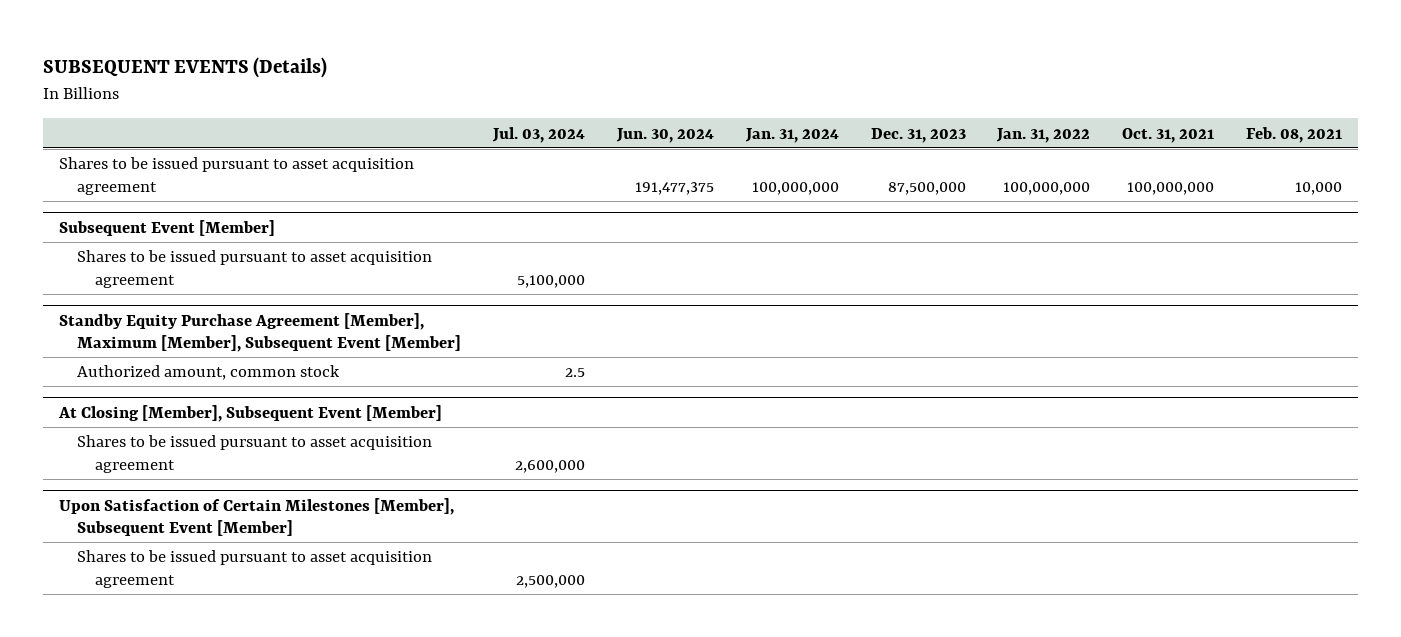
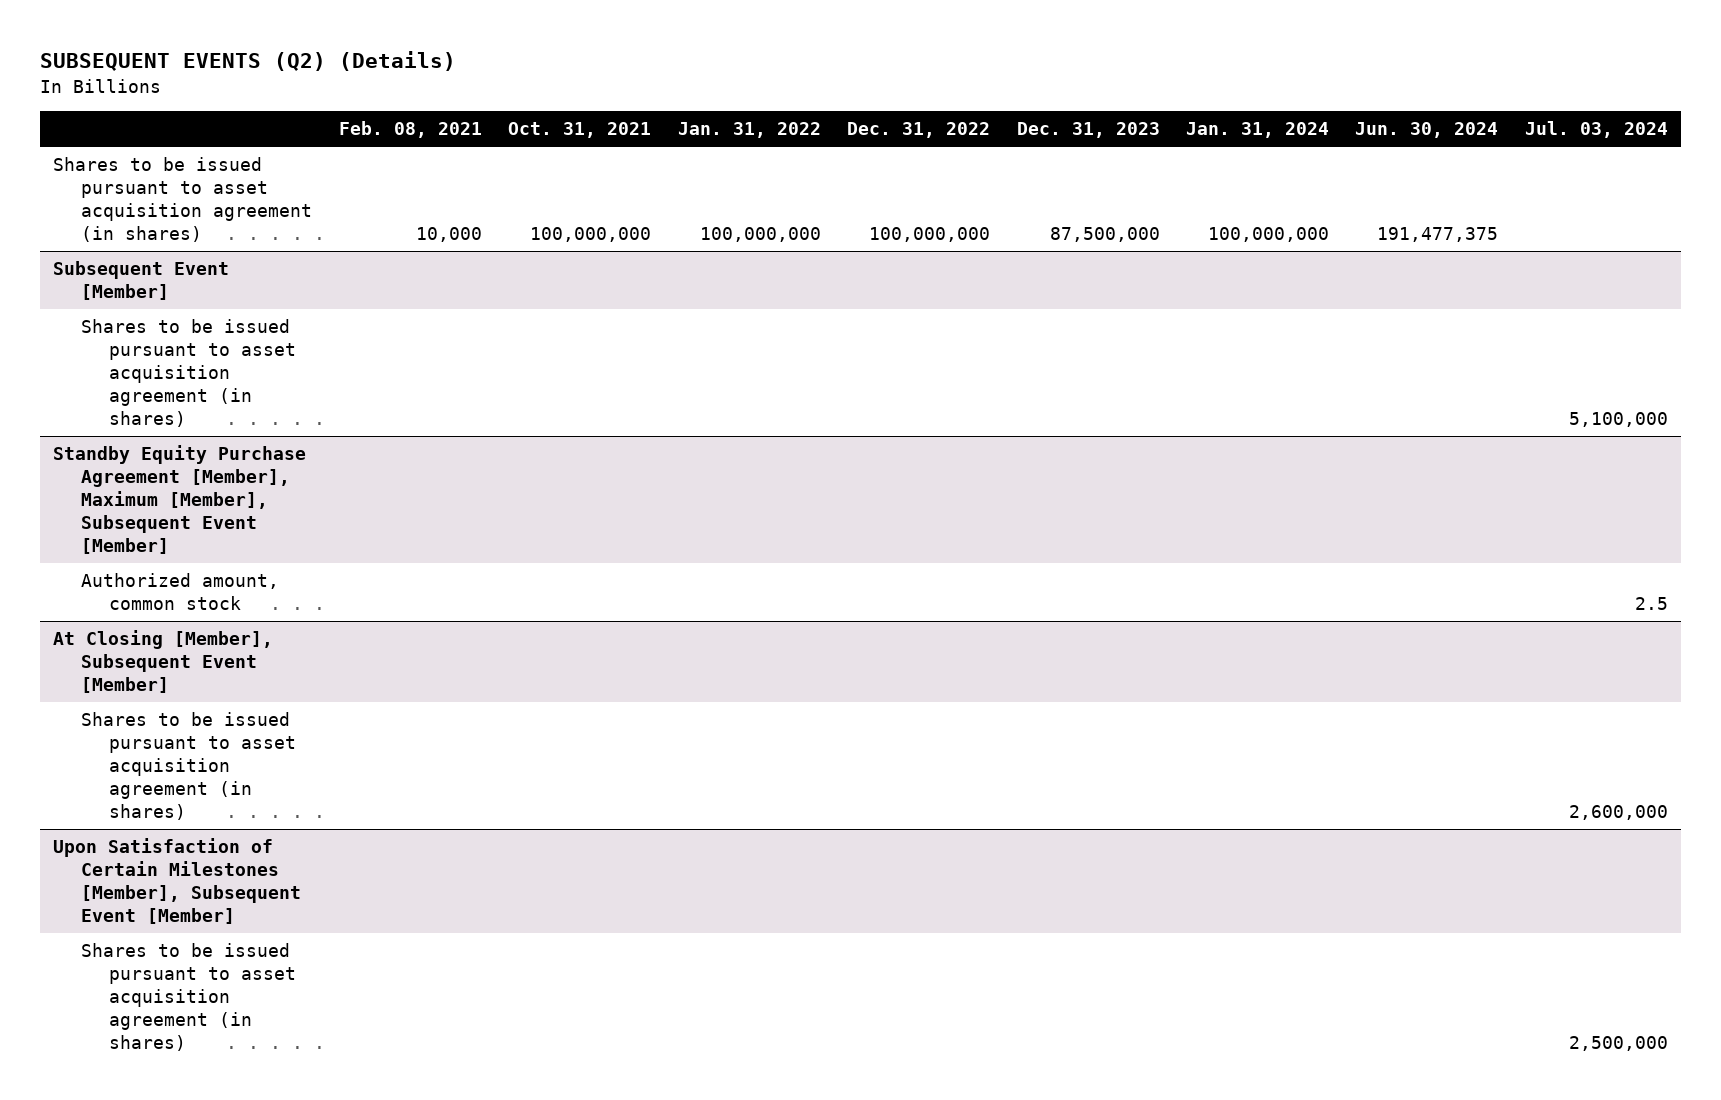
[43,57,328,79] SUBSEQUENT EVENTS (Details) -> [40,51,457,72] SUBSEQUENT EVENTS (Q2) (Details)
none -> [847,122,991,139] Dec. 31, 2022
[59,157,415,195] Shares to be issued pursuant to asset acquisition agreement -> [53,157,313,243] Shares to be issued pursuant to asset acquisition agreement (in shares)
[77,250,433,288] Shares to be issued pursuant to asset acquisition agreement -> [81,319,297,428] Shares to be issued pursuant to asset acquisition agreement (in shares)
[77,435,433,473] Shares to be issued pursuant to asset acquisition agreement -> [81,712,297,821] Shares to be issued pursuant to asset acquisition agreement (in shares)
[77,550,433,588] Shares to be issued pursuant to asset acquisition agreement -> [81,943,297,1052] Shares to be issued pursuant to asset acquisition agreement (in shares)

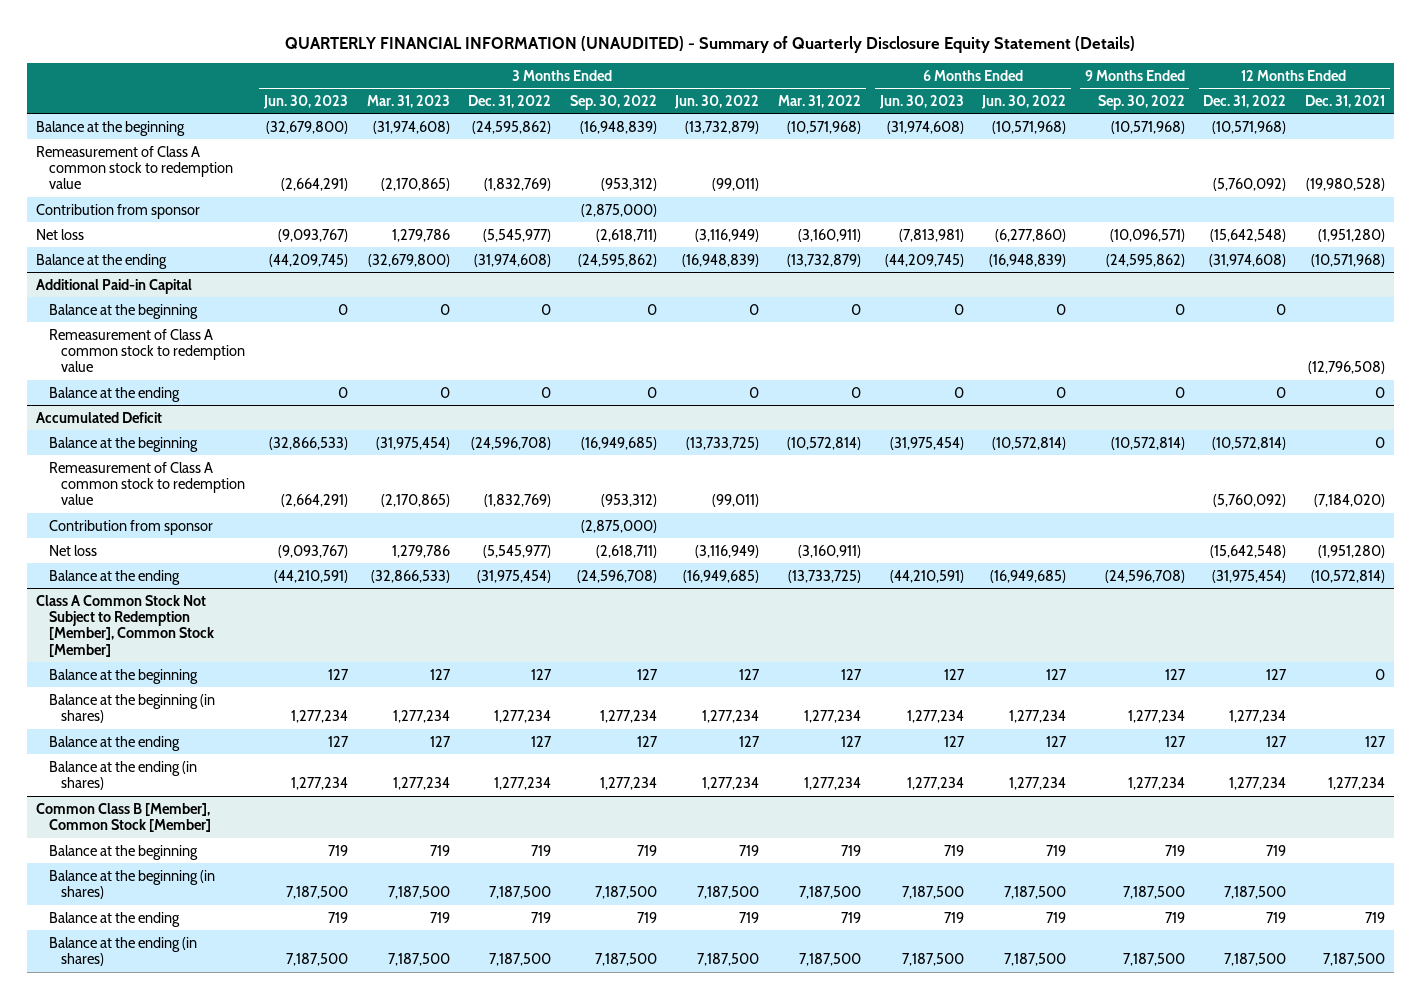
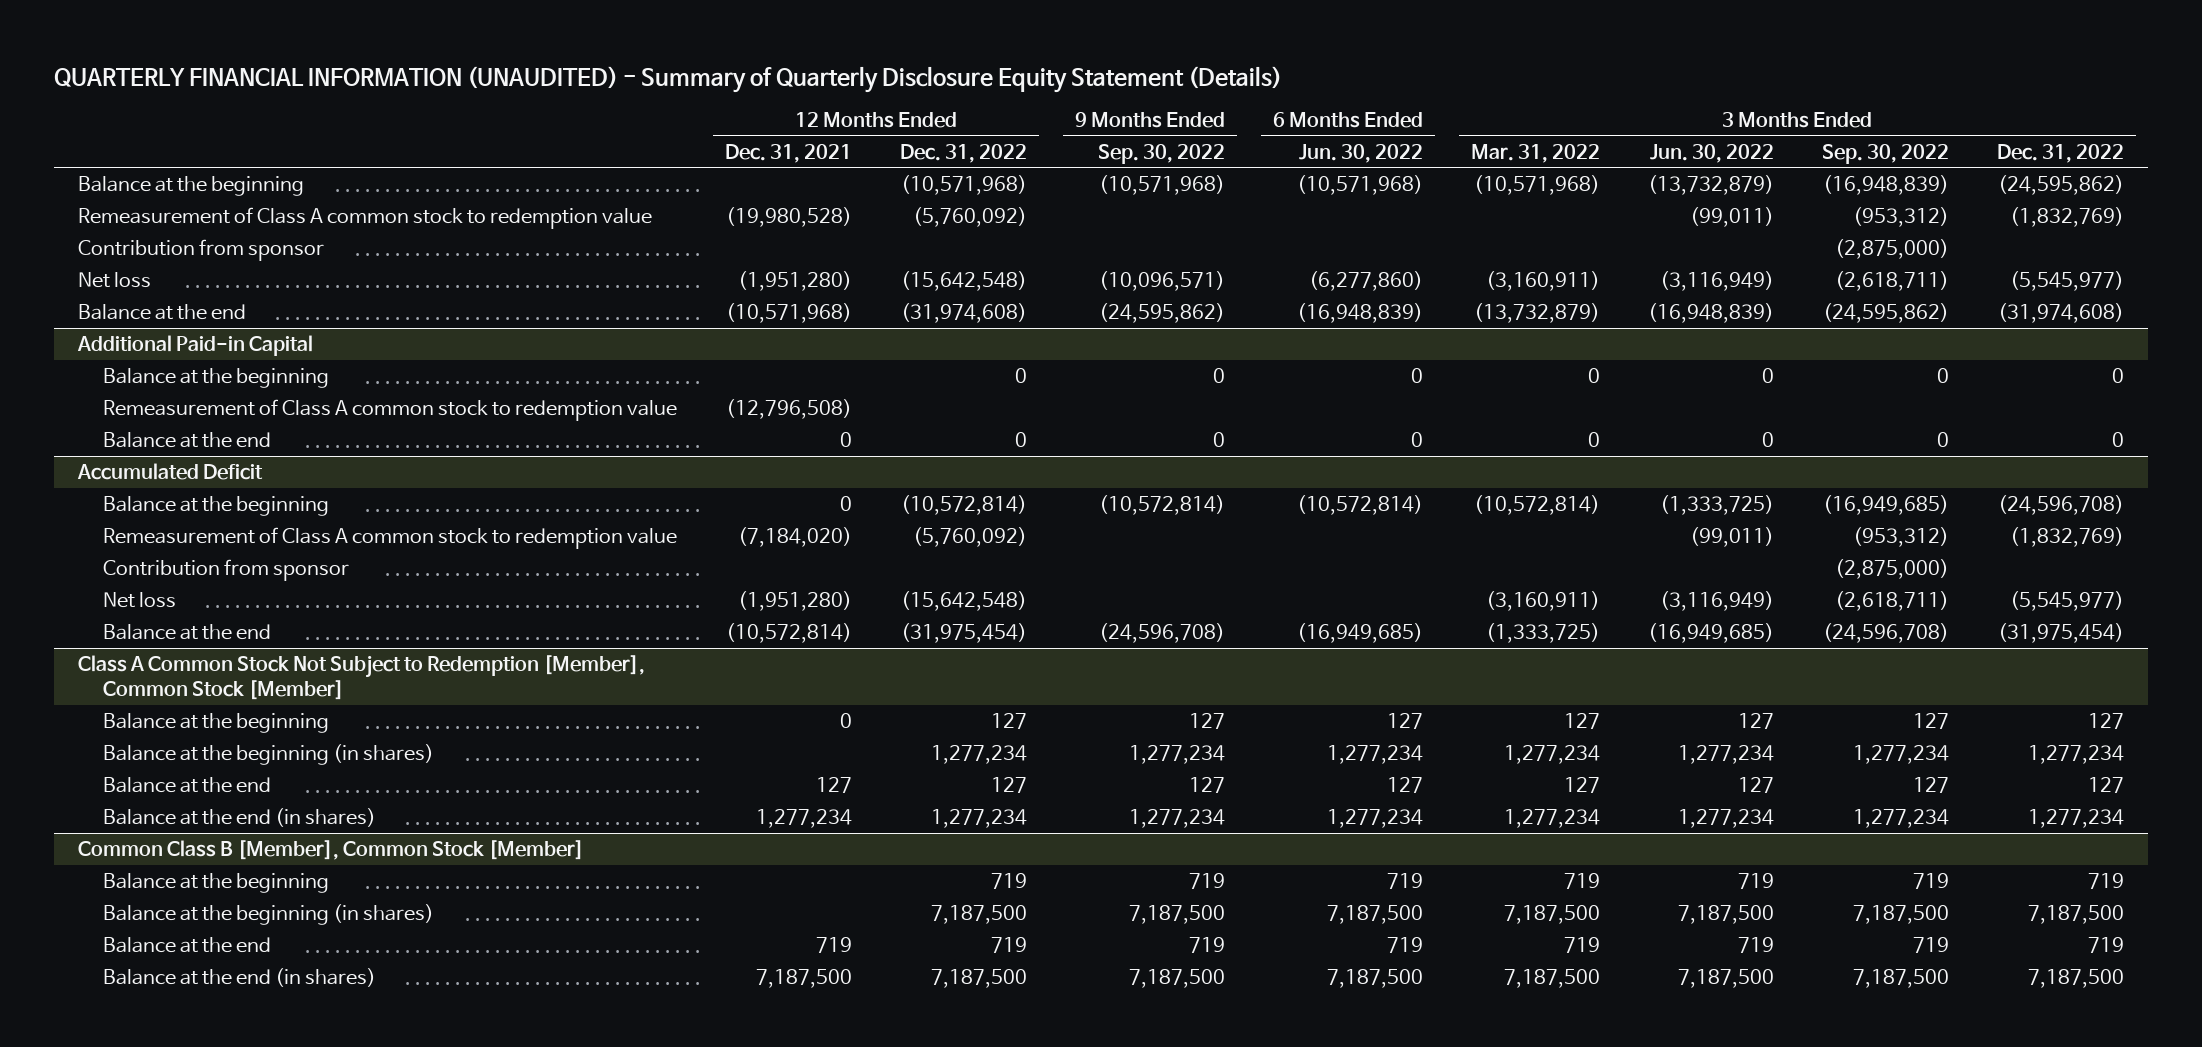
[262,94,348,109] Jun. 30, 2023 -> none
[366,94,450,108] Mar. 31, 2023 -> none
[878,94,964,109] Jun. 30, 2023 -> none
[35,253,167,269] Balance at the ending -> [78,303,247,320] Balance at the end
[48,386,180,402] Balance at the ending -> [103,431,272,448] Balance at the end
[686,436,760,450] (13,733,725) -> [1659,494,1774,515] (1,333,725)
[48,569,180,585] Balance at the ending -> [103,623,272,640] Balance at the end
[787,569,861,583] (13,733,725) -> [1485,622,1600,643] (1,333,725)
[48,735,180,751] Balance at the ending -> [103,776,272,793] Balance at the end
[48,760,197,790] Balance at the ending (in shares) -> [103,807,377,827] Balance at the end (in shares)
[48,911,180,927] Balance at the ending -> [103,936,272,953] Balance at the end
[48,936,197,966] Balance at the ending (in shares) -> [103,967,377,987] Balance at the end (in shares)

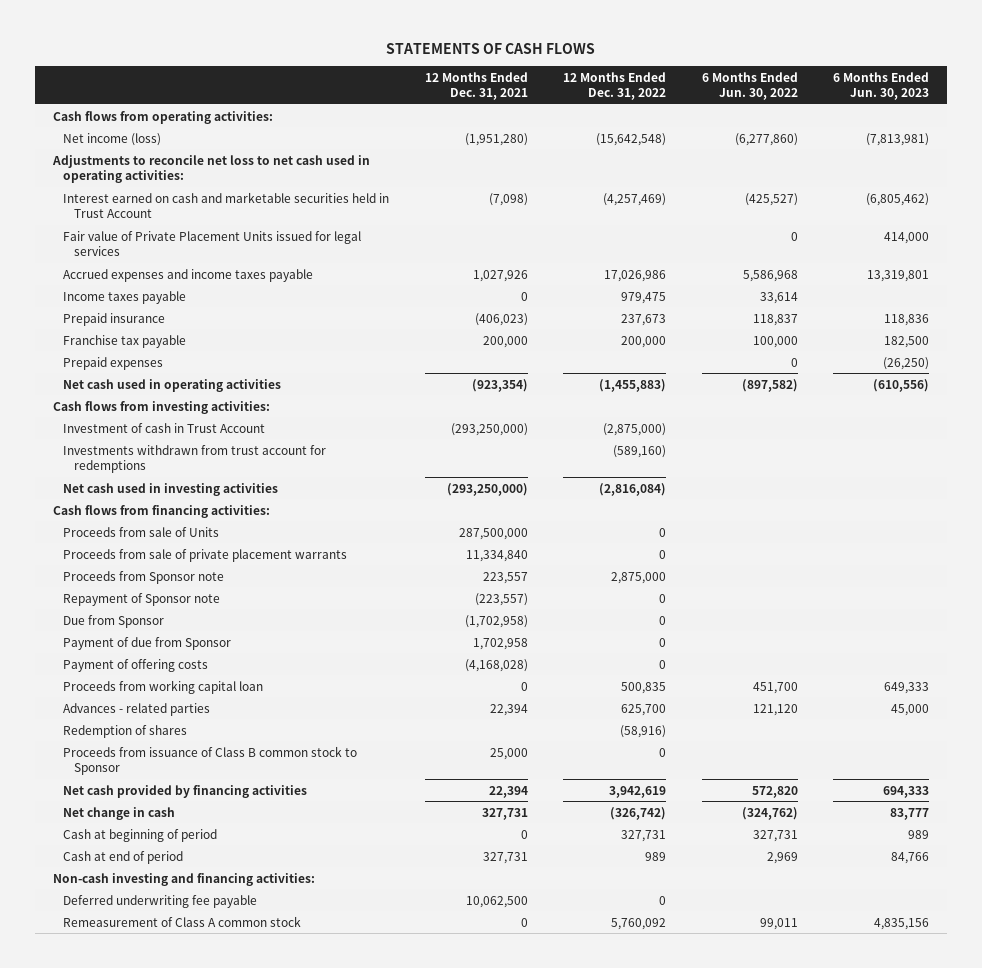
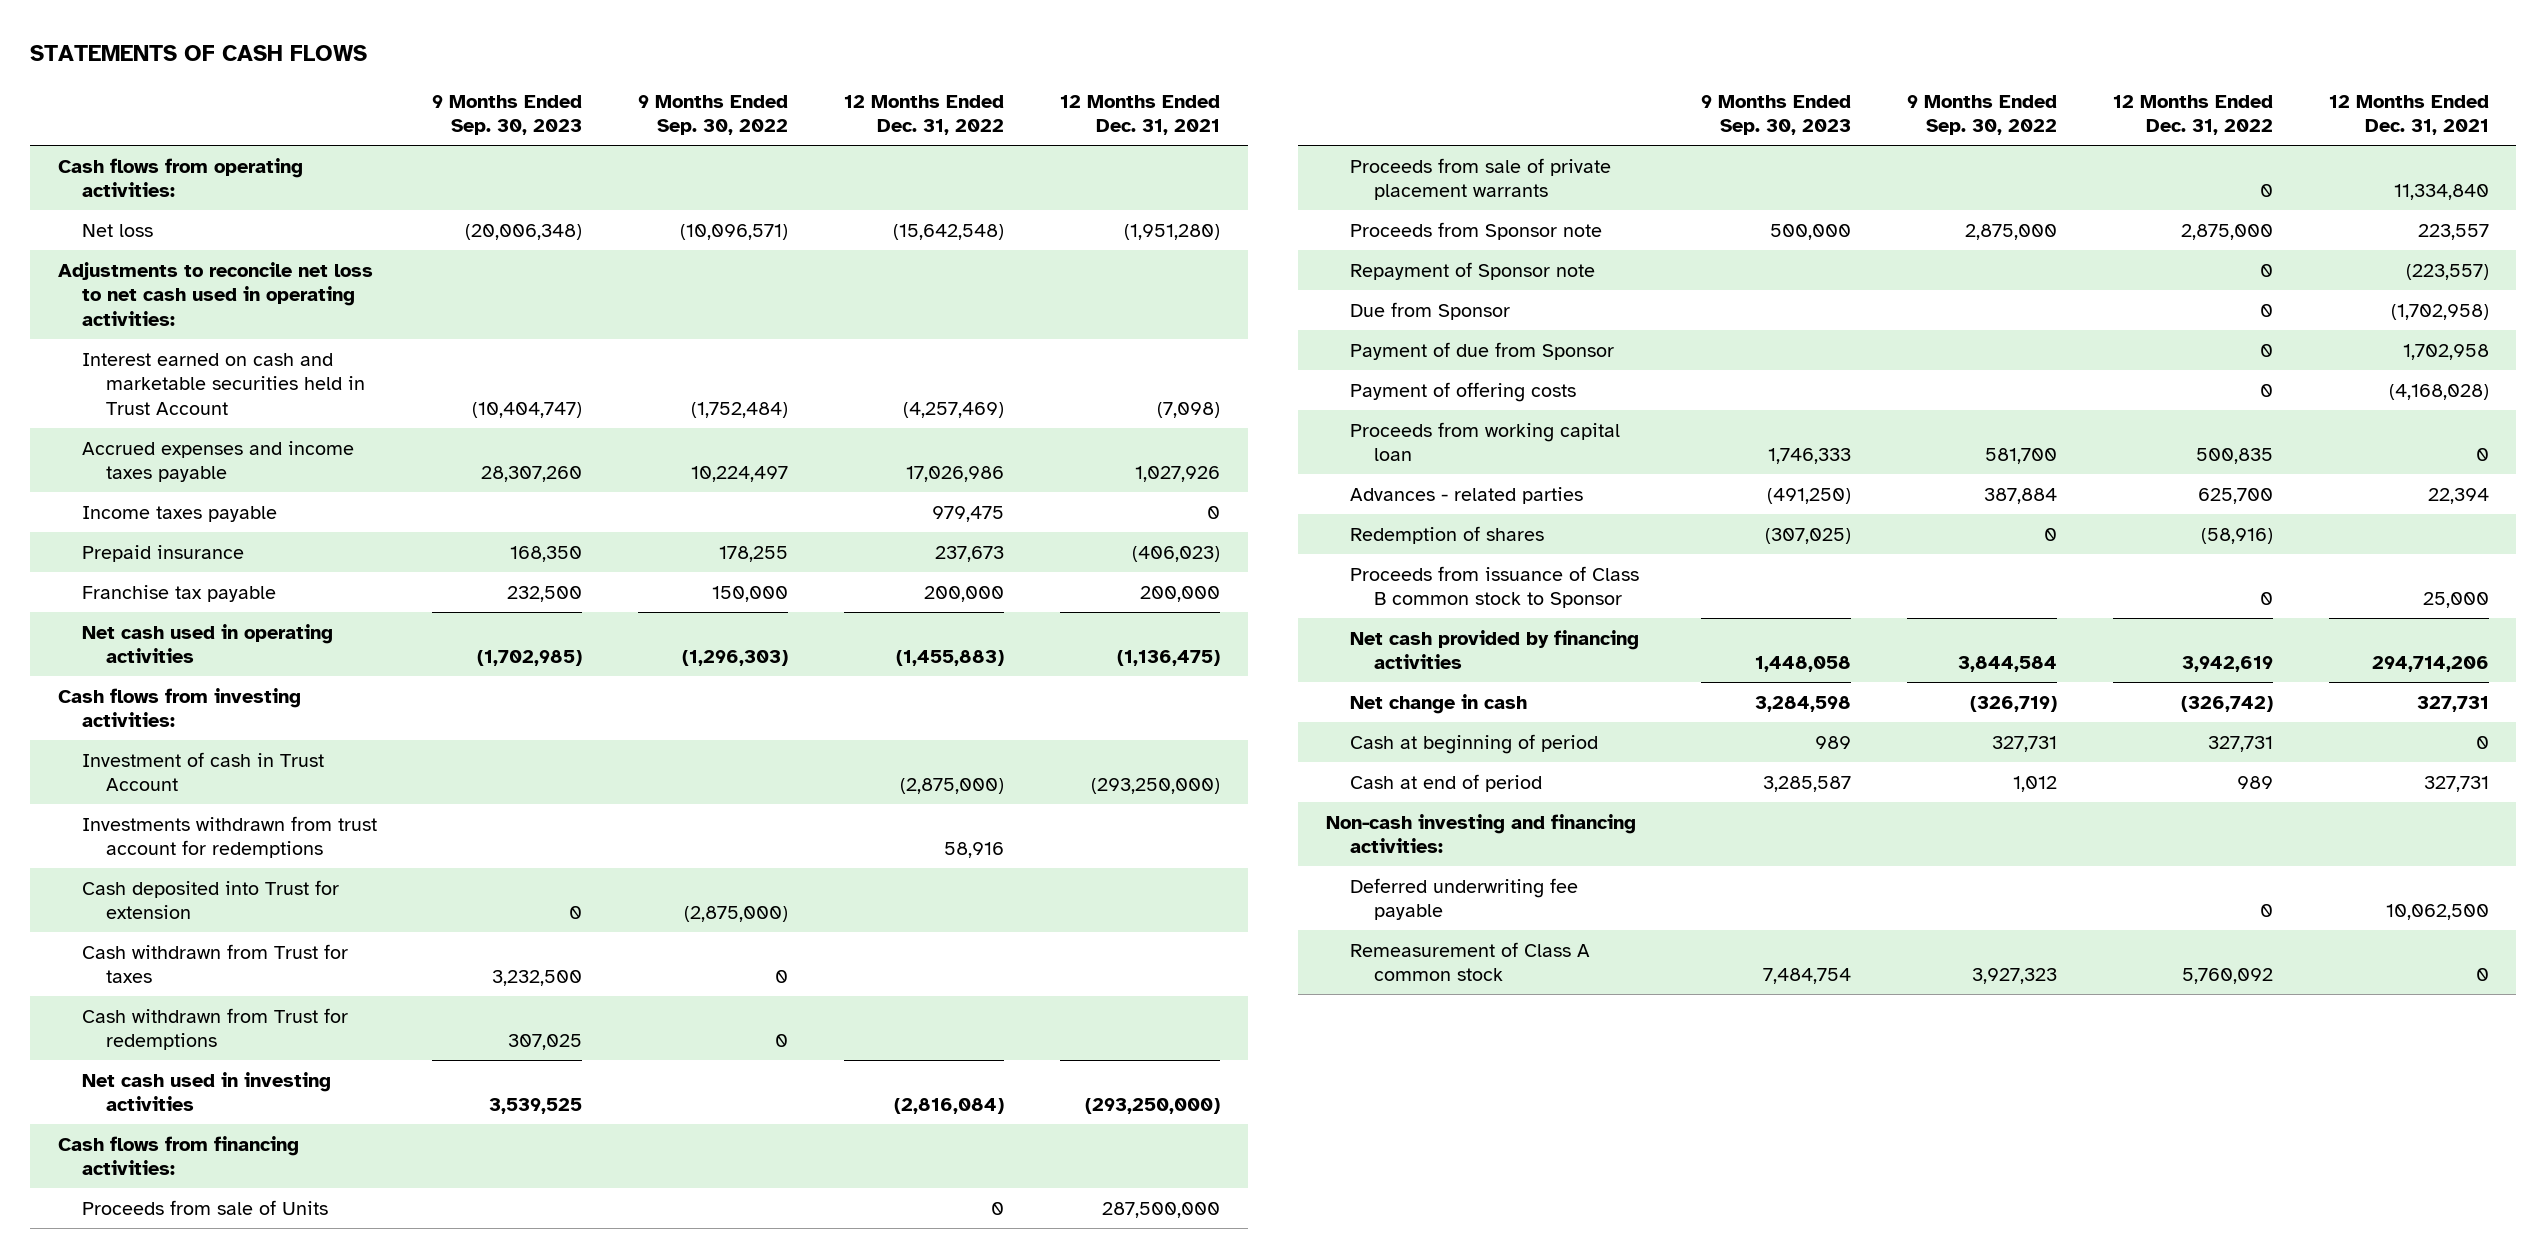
[701,71,798,101] 6 Months Ended Jun. 30, 2022 -> none
[833,71,930,101] 6 Months Ended Jun. 30, 2023 -> none
none -> [432,94,583,136] 9 Months Ended Sep. 30, 2023
none -> [638,94,789,136] 9 Months Ended Sep. 30, 2022
[63,132,162,146] Net income (loss) -> [81,223,153,237] Net loss
[63,230,362,256] Fair value of Private Placement Units issued for legal services -> none
[63,356,164,370] Prepaid expenses -> none
[471,378,528,392] (923,354) -> [1117,650,1221,667] (1,136,475)
[613,444,667,458] (589,160) -> [944,842,1005,859] 58,916
none -> [81,879,339,920] Cash deposited into Trust for extension
none -> [81,943,348,984] Cash withdrawn from Trust for taxes
none -> [81,1007,348,1051] Cash withdrawn from Trust for redemptions
[488,785,528,798] 22,394 -> [2371,656,2489,673] 294,714,206

